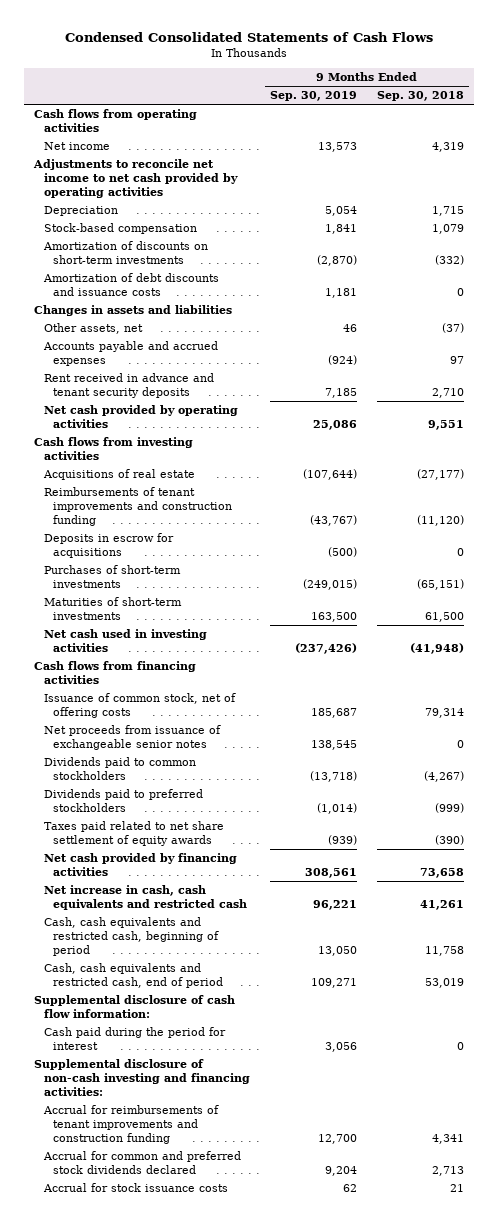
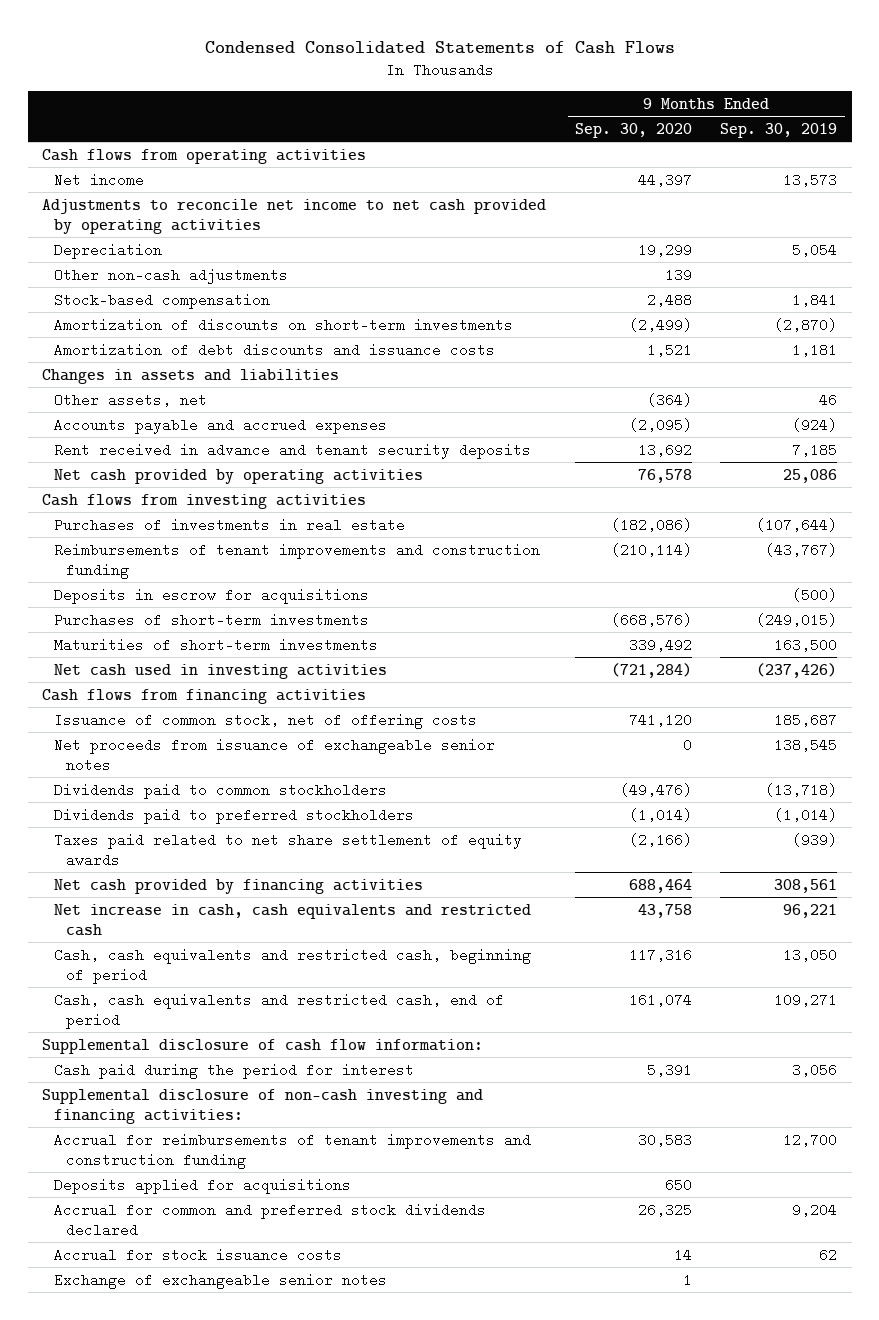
[376,91,464,102] Sep. 30, 2018 -> none
none -> [574,122,692,138] Sep. 30, 2020
none -> [54,267,289,284] Other non-cash adjustments
[42,469,195,481] Acquisitions of real estate -> [54,517,406,532] Purchases of investments in real estate
none -> [54,1177,352,1194] Deposits applied for acquisitions
none -> [54,1272,388,1289] Exchange of exchangeable senior notes

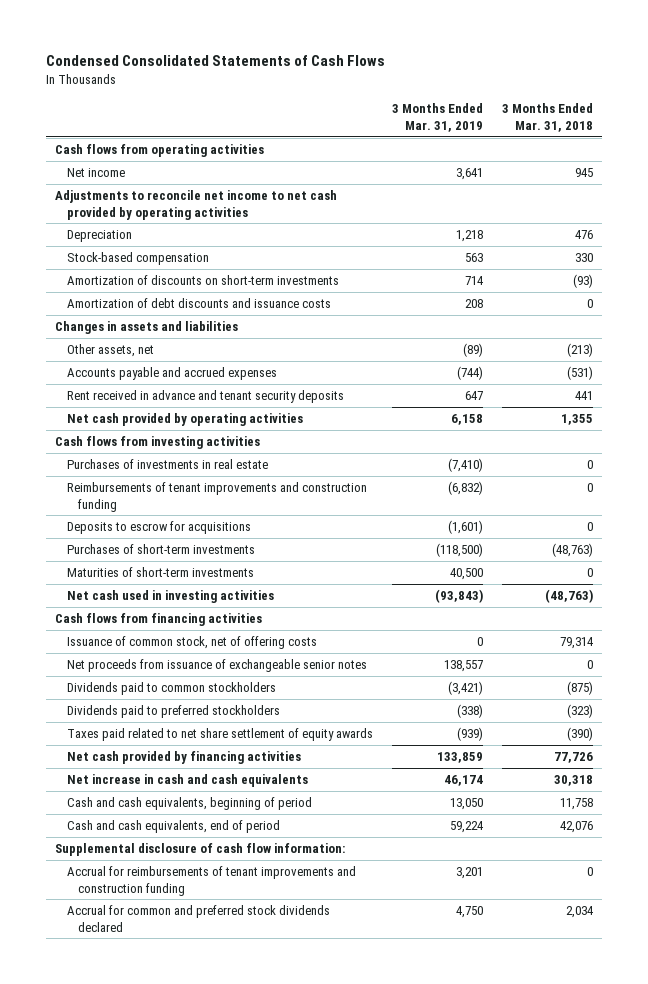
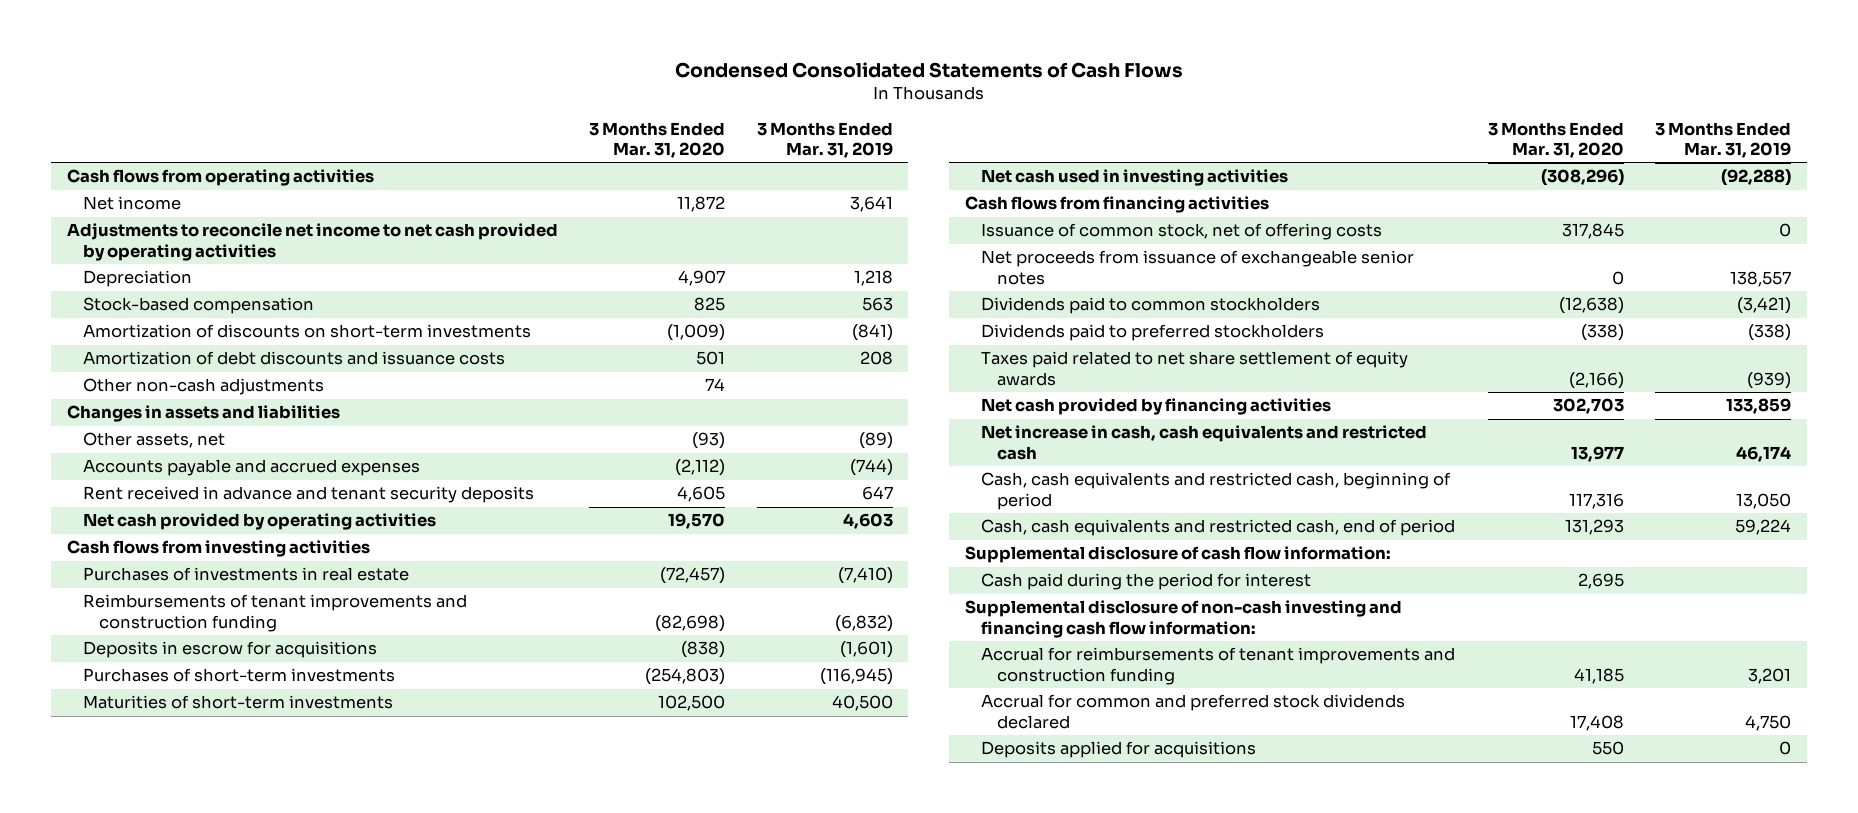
[501,103,593,132] 3 Months Ended Mar. 31, 2018 -> none
none -> [589,121,726,158] 3 Months Ended Mar. 31, 2020
[464,275,484,285] 714 -> [851,324,893,342] (841)
none -> [82,378,324,396] Other non-cash adjustments
[450,413,483,425] 6,158 -> [842,513,893,530] 4,603
[66,520,251,534] Deposits to escrow for acquisitions -> [82,641,377,659] Deposits in escrow for acquisitions
[435,542,483,557] (118,500) -> [819,668,893,686] (116,945)
[434,588,483,603] (93,843) -> [1720,169,1791,187] (92,288)
[66,773,308,787] Net increase in cash and cash equivalents -> [981,425,1428,460] Net increase in cash, cash equivalents and restricted cash
[66,796,312,810] Cash and cash equivalents, beginning of period -> [981,472,1452,510] Cash, cash equivalents and restricted cash, beginning of period
[66,819,280,833] Cash and cash equivalents, end of period -> [981,519,1456,537] Cash, cash equivalents and restricted cash, end of period
none -> [981,573,1312,591] Cash paid during the period for interest
none -> [965,600,1403,638] Supplemental disclosure of non-cash investing and financing cash flow information:
none -> [981,741,1257,759] Deposits applied for acquisitions

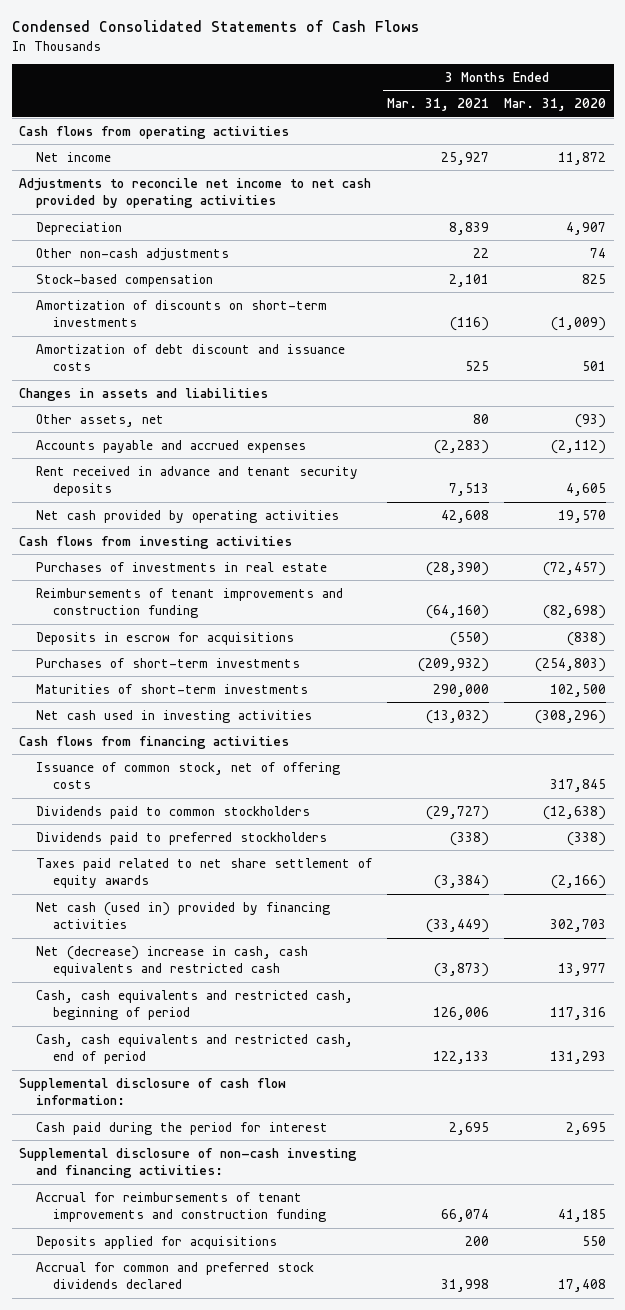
[756,121,893,158] 3 Months Ended Mar. 31, 2019 -> none
none -> [387,98,490,112] Mar. 31, 2021
[82,378,324,396] Other non-cash adjustments -> [35,247,229,261] Other non-cash adjustments
[82,351,505,366] Amortization of debt discounts and issuance costs -> [35,343,345,372] Amortization of debt discount and issuance costs
[981,250,1415,285] Net proceeds from issuance of exchangeable senior notes -> none
[981,398,1332,416] Net cash provided by financing activities -> [35,901,330,930] Net cash (used in) provided by financing activities
[981,425,1428,460] Net increase in cash, cash equivalents and restricted cash -> [35,945,308,977] Net (decrease) increase in cash, cash equivalents and restricted cash
[965,600,1403,638] Supplemental disclosure of non-cash investing and financing cash flow information: -> [19,1147,358,1179] Supplemental disclosure of non-cash investing and financing activities:
[981,694,1406,729] Accrual for common and preferred stock dividends declared -> [35,1261,314,1290] Accrual for common and preferred stock dividends declared

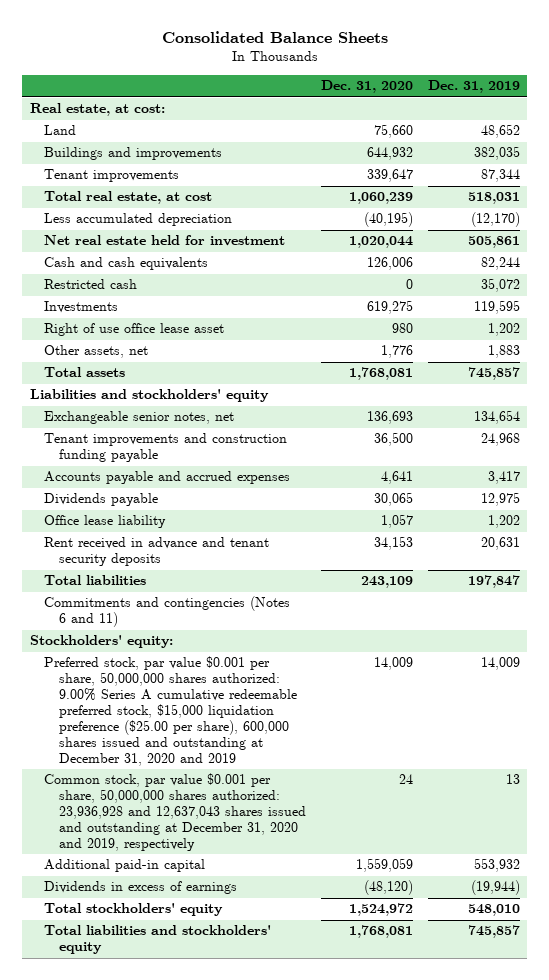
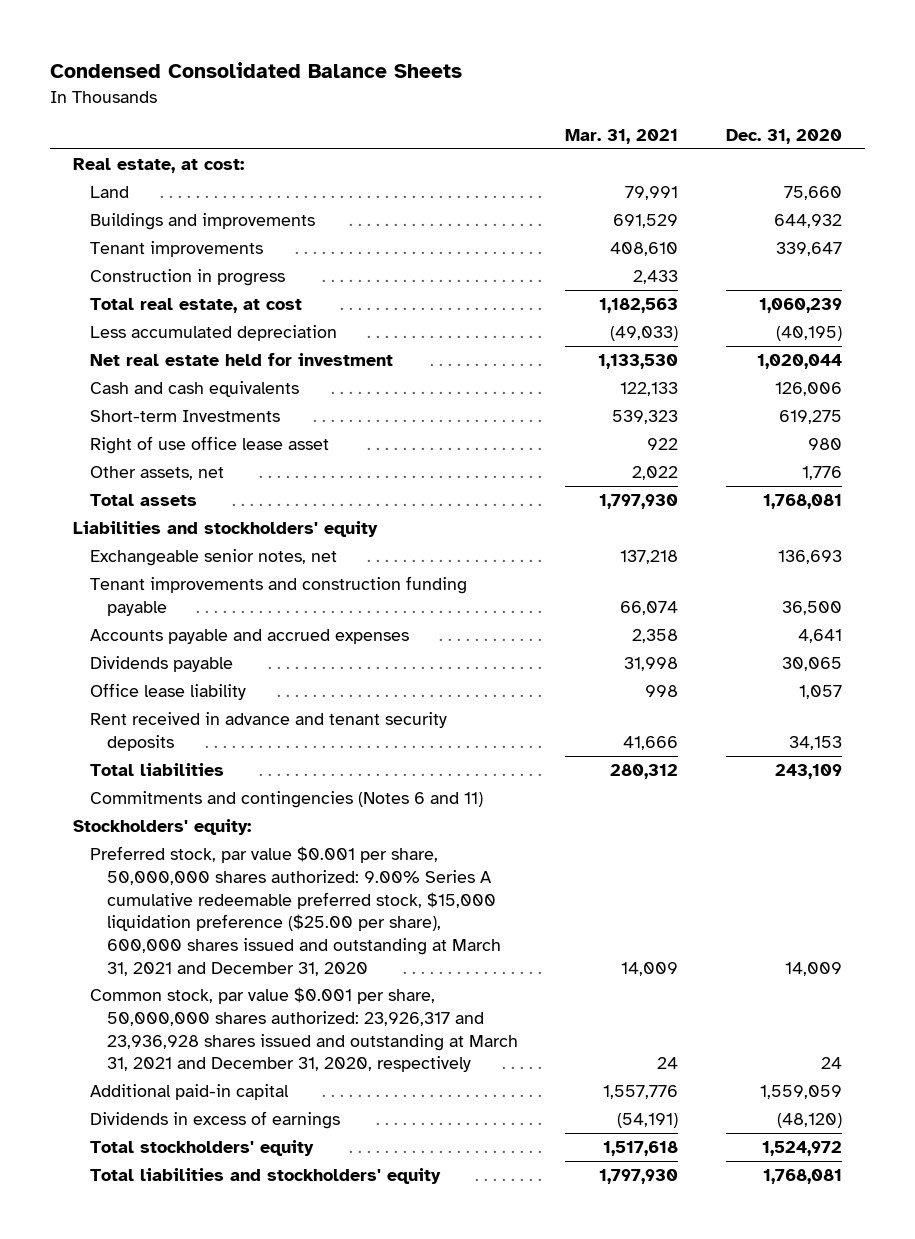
[161,31,388,44] Consolidated Balance Sheets -> [49,62,462,79] Condensed Consolidated Balance Sheets
[427,80,520,94] Dec. 31, 2019 -> none
none -> [565,129,679,145] Mar. 31, 2021
none -> [90,269,286,287] Construction in progress
[44,279,138,290] Restricted cash -> none
[44,301,119,314] Investments -> [90,410,281,423] Short-term Investments
[44,656,298,767] Preferred stock, par value $0.001 per share, 50,000,000 shares authorized: 9.00% Series A cumulative redeemable preferred stock, $15,000 liquidation preference ($25.00 per share), 600,000 shares issued and outstanding at December 31, 2020 and 2019 -> [90,846,502,976] Preferred stock, par value $0.001 per share, 50,000,000 shares authorized: 9.00% Series A cumulative redeemable preferred stock, $15,000 liquidation preference ($25.00 per share), 600,000 shares issued and outstanding at March 31, 2021 and December 31, 2020
[44,773,307,852] Common stock, par value $0.001 per share, 50,000,000 shares authorized: 23,936,928 and 12,637,043 shares issued and outstanding at December 31, 2020 and 2019, respectively -> [90,987,519,1073] Common stock, par value $0.001 per share, 50,000,000 shares authorized: 23,926,317 and 23,936,928 shares issued and outstanding at March 31, 2021 and December 31, 2020, respectively

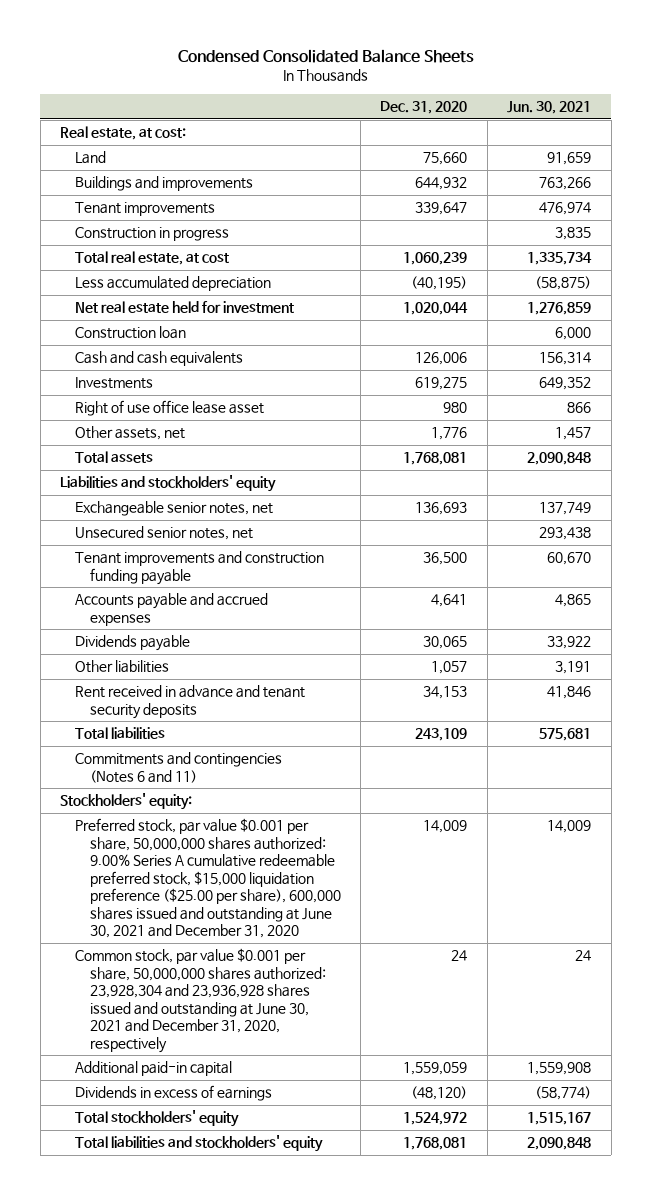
[565,129,679,145] Mar. 31, 2021 -> none
none -> [507,101,592,115] Jun. 30, 2021
none -> [74,326,186,340] Construction loan
[90,410,281,423] Short-term Investments -> [74,377,153,390] Investments
none -> [74,526,253,541] Unsecured senior notes, net
[90,683,247,701] Office lease liability -> [74,660,169,674] Other liabilities
[90,846,502,976] Preferred stock, par value $0.001 per share, 50,000,000 shares authorized: 9.00% Series A cumulative redeemable preferred stock, $15,000 liquidation preference ($25.00 per share), 600,000 shares issued and outstanding at March 31, 2021 and December 31, 2020 -> [74,818,341,939] Preferred stock, par value $0.001 per share, 50,000,000 shares authorized: 9.00% Series A cumulative redeemable preferred stock, $15,000 liquidation preference ($25.00 per share), 600,000 shares issued and outstanding at June 30, 2021 and December 31, 2020
[90,987,519,1073] Common stock, par value $0.001 per share, 50,000,000 shares authorized: 23,926,317 and 23,936,928 shares issued and outstanding at March 31, 2021 and December 31, 2020, respectively -> [74,948,326,1053] Common stock, par value $0.001 per share, 50,000,000 shares authorized: 23,928,304 and 23,936,928 shares issued and outstanding at June 30, 2021 and December 31, 2020, respectively

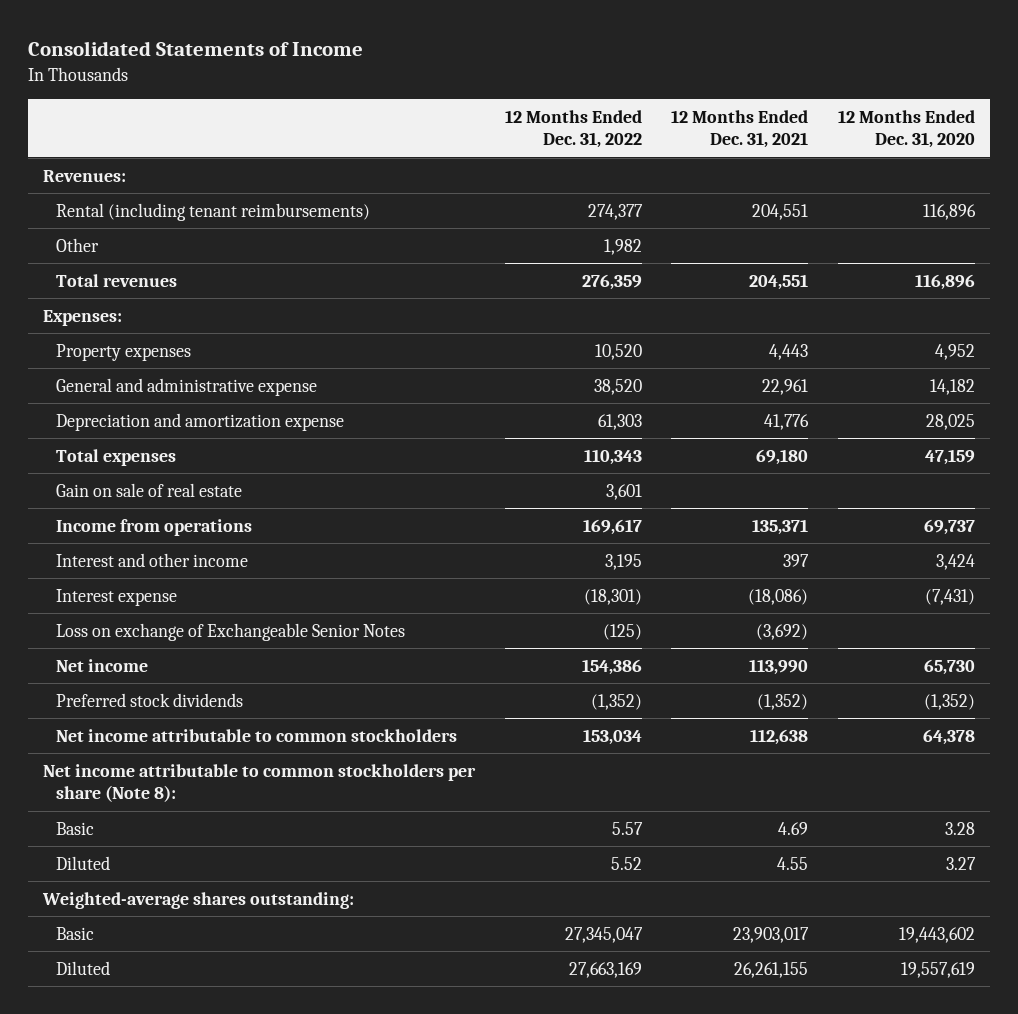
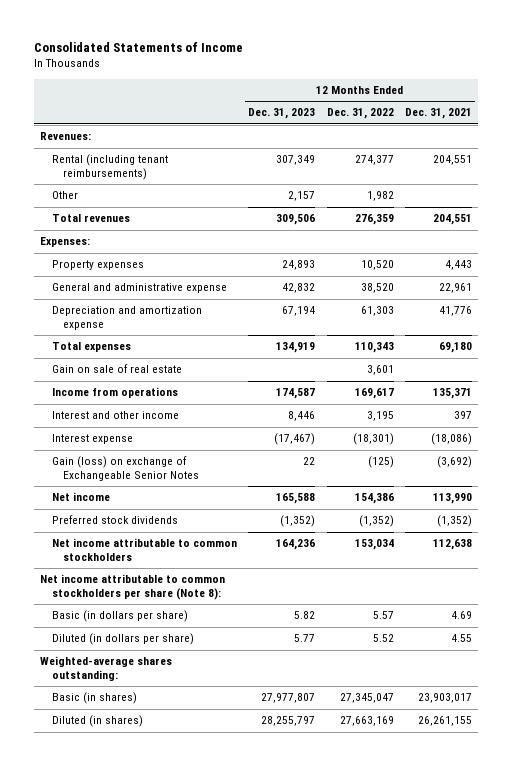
[838,109,976,149] 12 Months Ended Dec. 31, 2020 -> none
none -> [248,108,316,120] Dec. 31, 2023
[56,622,406,641] Loss on exchange of Exchangeable Senior Notes -> [51,456,200,482] Gain (loss) on exchange of Exchangeable Senior Notes
[56,821,95,835] Basic -> [51,610,188,623] Basic (in dollars per share)
[56,855,111,870] Diluted -> [51,633,194,646] Diluted (in dollars per share)
[56,926,95,940] Basic -> [51,692,137,705] Basic (in shares)
[56,960,111,975] Diluted -> [51,715,143,728] Diluted (in shares)

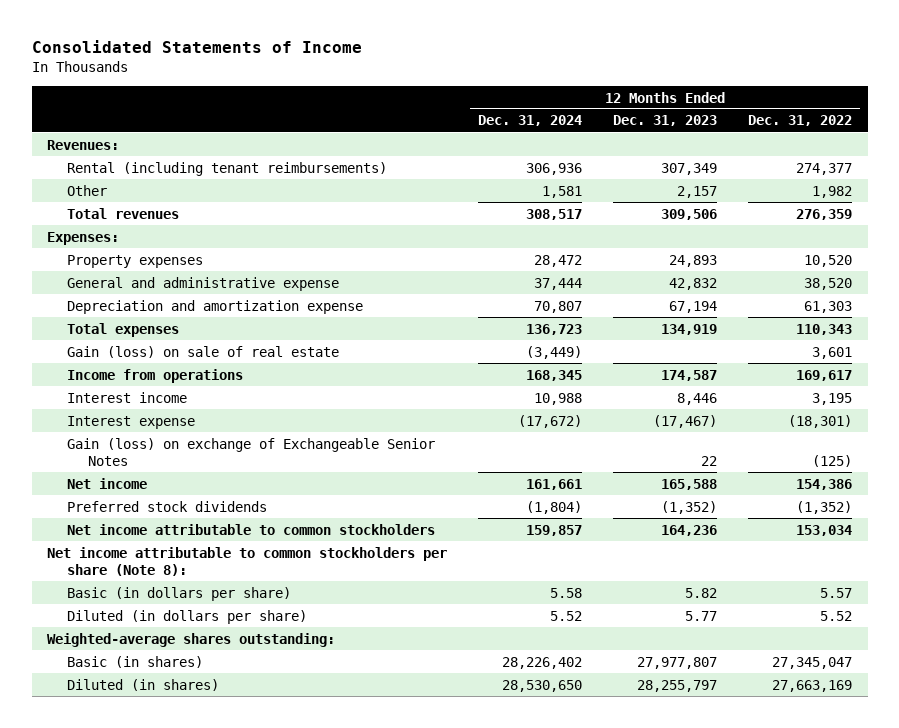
[405,108,473,120] Dec. 31, 2021 -> none
none -> [478,115,583,127] Dec. 31, 2024
[51,364,182,374] Gain on sale of real estate -> [67,345,340,358] Gain (loss) on sale of real estate
[51,411,179,420] Interest and other income -> [67,391,188,403] Interest income

